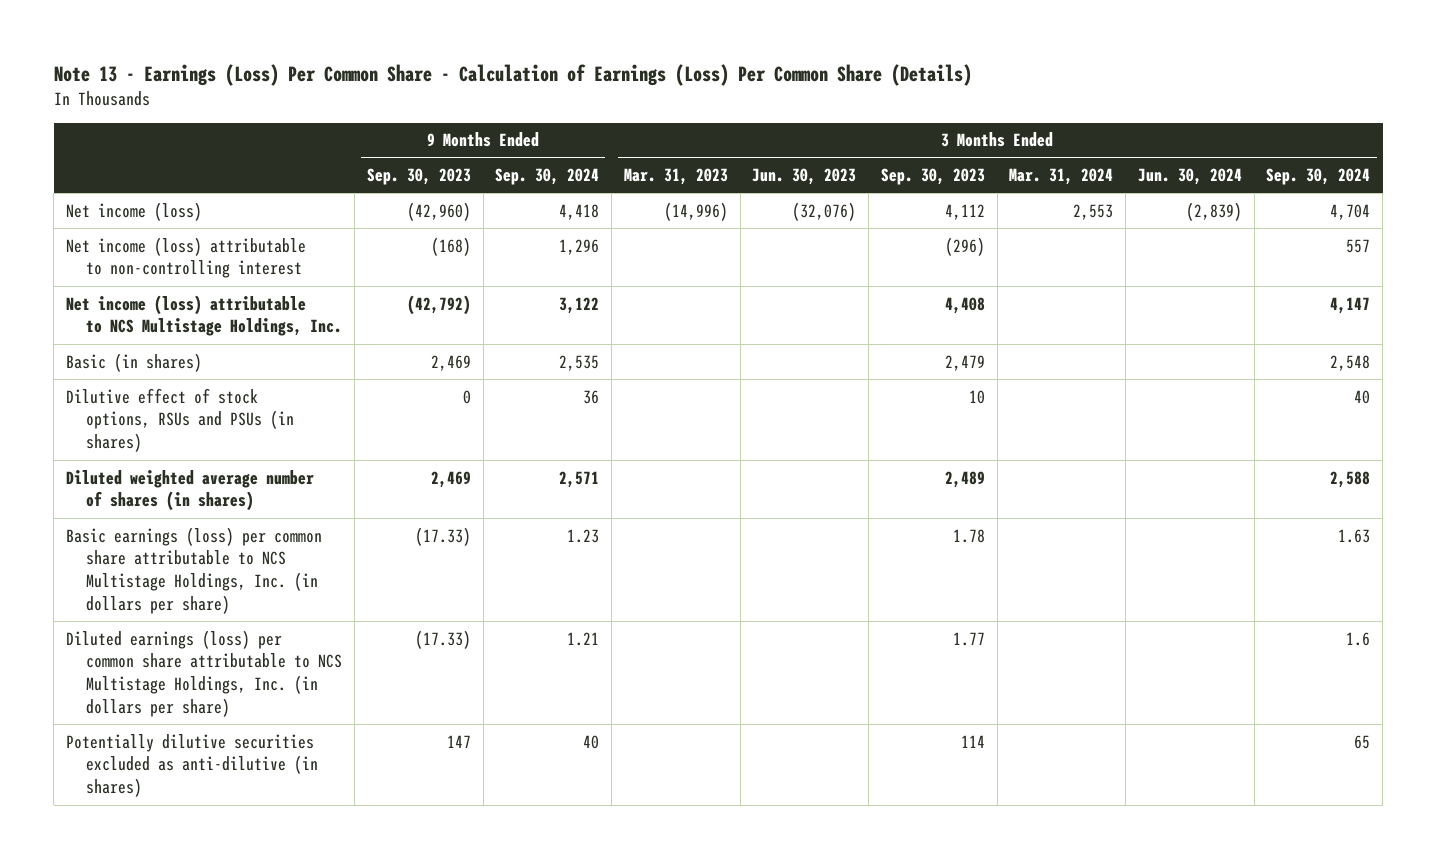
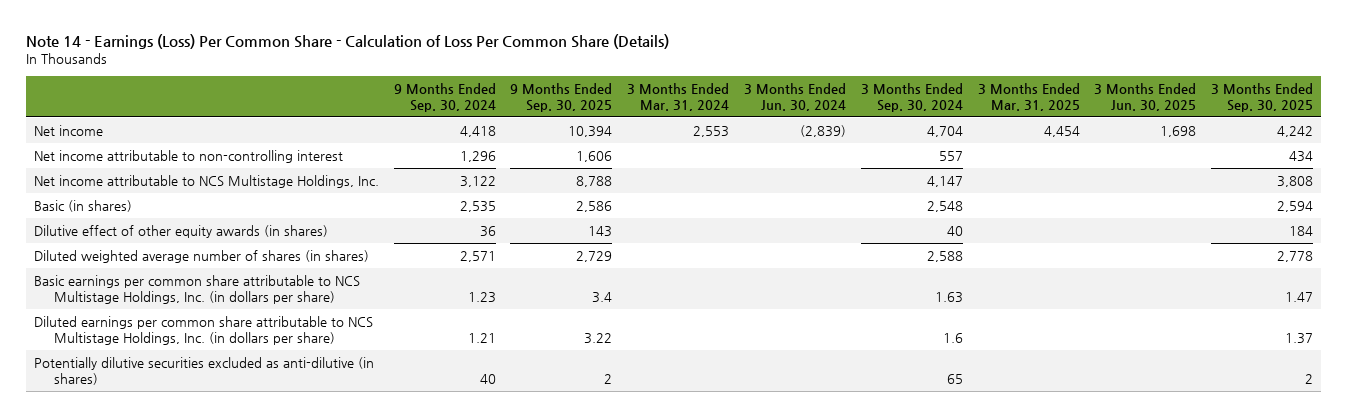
[53,64,972,87] Note 13 - Earnings (Loss) Per Common Share - Calculation of Earnings (Loss) Per Common Share (Details) -> [26,34,670,50] Note 14 - Earnings (Loss) Per Common Share - Calculation of Loss Per Common Share (Details)
[366,168,471,186] Sep. 30, 2023 -> none
[623,168,728,186] Mar. 31, 2023 -> none
[752,168,857,186] Jun. 30, 2023 -> none
[880,168,985,186] Sep. 30, 2023 -> none
none -> [510,82,613,112] 9 Months Ended Sep. 30, 2025
none -> [977,82,1080,111] 3 Months Ended Mar. 31, 2025
none -> [1094,82,1197,111] 3 Months Ended Jun. 30, 2025
none -> [1211,82,1314,112] 3 Months Ended Sep. 30, 2025
[65,201,202,221] Net income (loss) -> [33,124,103,136] Net income
[65,236,306,279] Net income (loss) attributable to non-controlling interest -> [33,149,343,163] Net income attributable to non-controlling interest
[65,294,343,337] Net income (loss) attributable to NCS Multistage Holdings, Inc. -> [33,174,379,188] Net income attributable to NCS Multistage Holdings, Inc.
[65,387,295,453] Dilutive effect of stock options, RSUs and PSUs (in shares) -> [33,224,328,238] Dilutive effect of other equity awards (in shares)
[65,526,322,615] Basic earnings (loss) per common share attributable to NCS Multistage Holdings, Inc. (in dollars per share) -> [33,274,360,304] Basic earnings per common share attributable to NCS Multistage Holdings, Inc. (in dollars per share)
[65,629,343,718] Diluted earnings (loss) per common share attributable to NCS Multistage Holdings, Inc. (in dollars per share) -> [33,315,373,345] Diluted earnings per common share attributable to NCS Multistage Holdings, Inc. (in dollars per share)

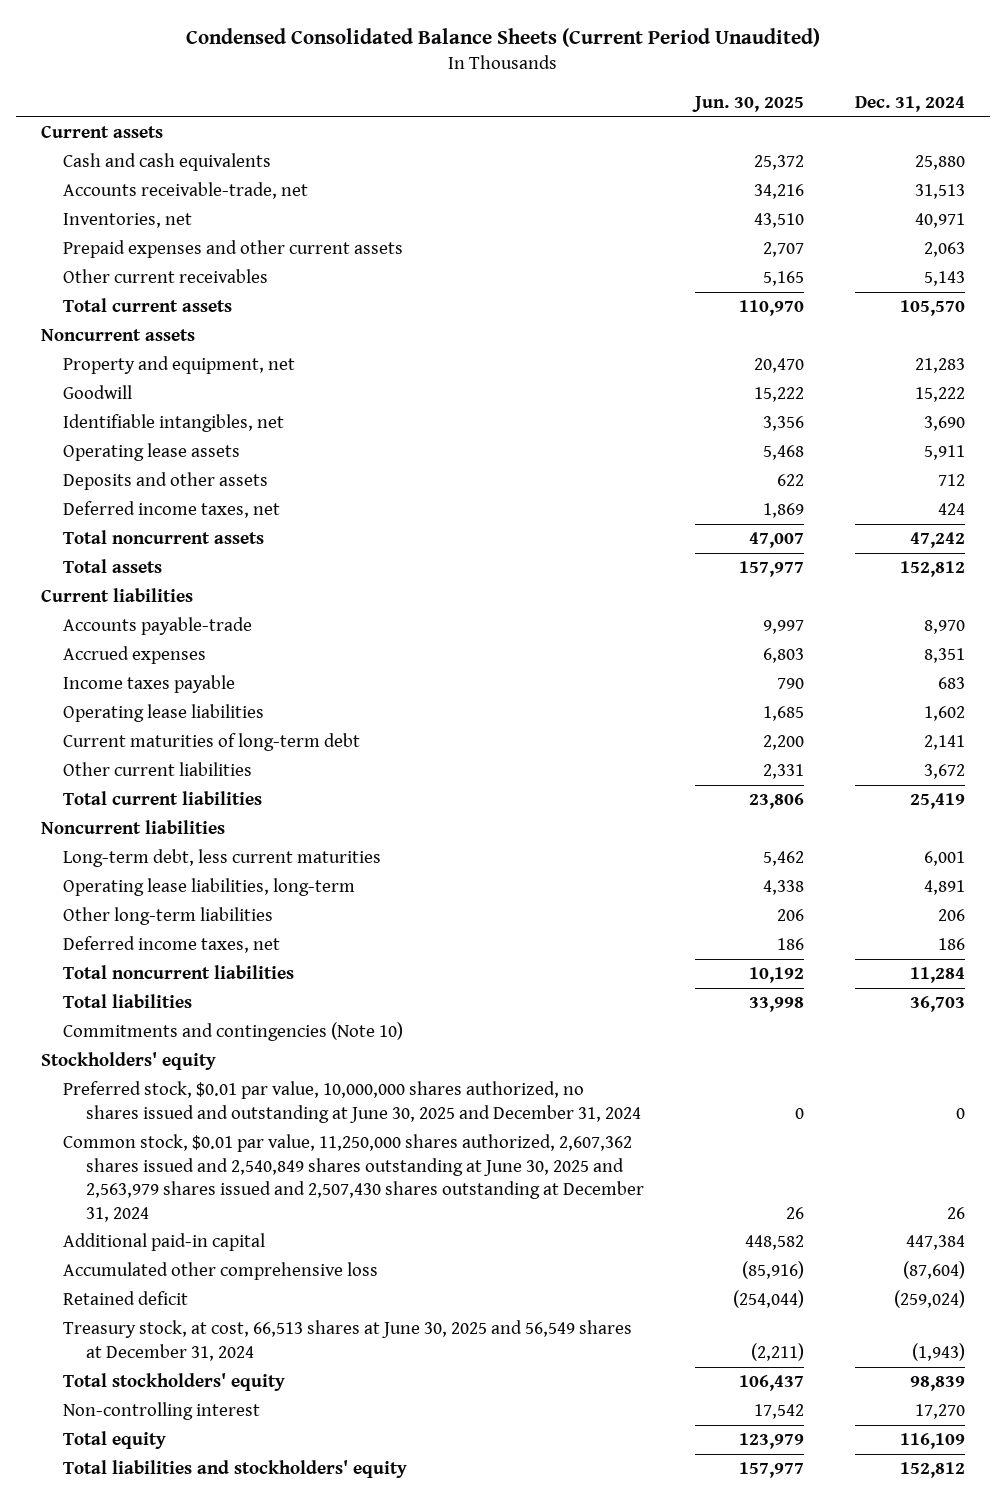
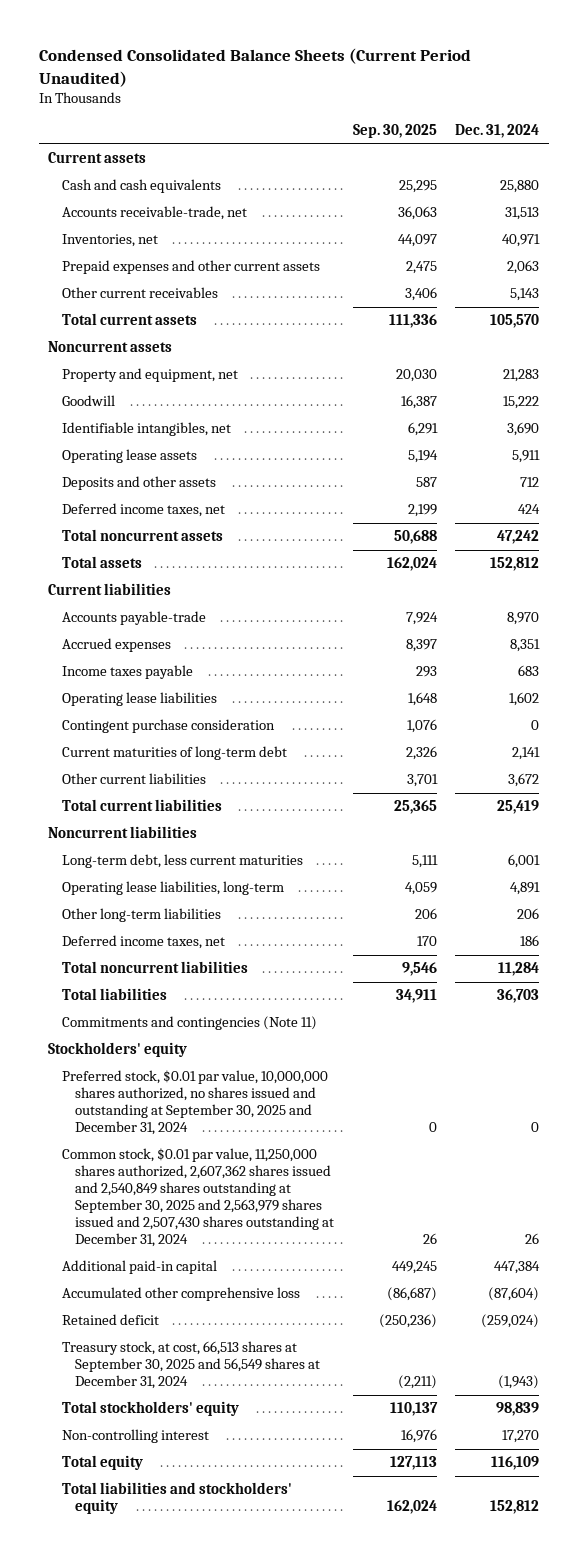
[691,95,804,112] Jun. 30, 2025 -> none
none -> [352,124,437,139] Sep. 30, 2025
none -> [61,719,275,734] Contingent purchase consideration
[63,1022,404,1042] Commitments and contingencies (Note 10) -> [61,1016,317,1031] Commitments and contingencies (Note 11)
[63,1081,641,1123] Preferred stock, $0.01 par value, 10,000,000 shares authorized, no shares issued and outstanding at June 30, 2025 and December 31, 2024 -> [61,1070,328,1136] Preferred stock, $0.01 par value, 10,000,000 shares authorized, no shares issued and outstanding at September 30, 2025 and December 31, 2024
[63,1134,644,1222] Common stock, $0.01 par value, 11,250,000 shares authorized, 2,607,362 shares issued and 2,540,849 shares outstanding at June 30, 2025 and 2,563,979 shares issued and 2,507,430 shares outstanding at December 31, 2024 -> [61,1148,335,1248] Common stock, $0.01 par value, 11,250,000 shares authorized, 2,607,362 shares issued and 2,540,849 shares outstanding at September 30, 2025 and 2,563,979 shares issued and 2,507,430 shares outstanding at December 31, 2024
[63,1320,633,1361] Treasury stock, at cost, 66,513 shares at June 30, 2025 and 56,549 shares at December 31, 2024 -> [61,1341,321,1390] Treasury stock, at cost, 66,513 shares at September 30, 2025 and 56,549 shares at December 31, 2024

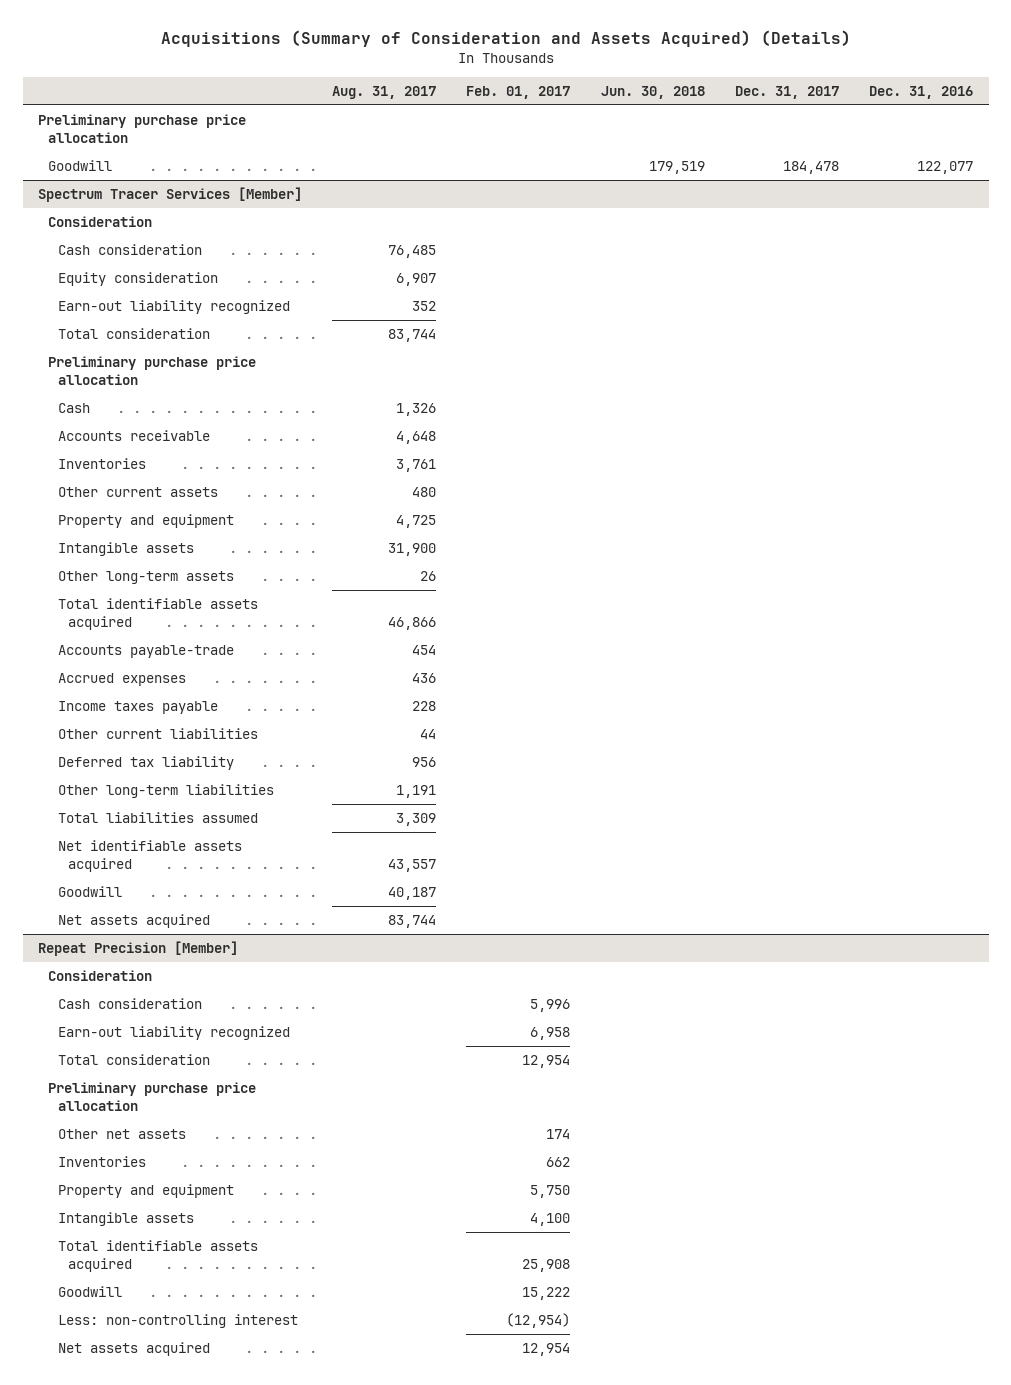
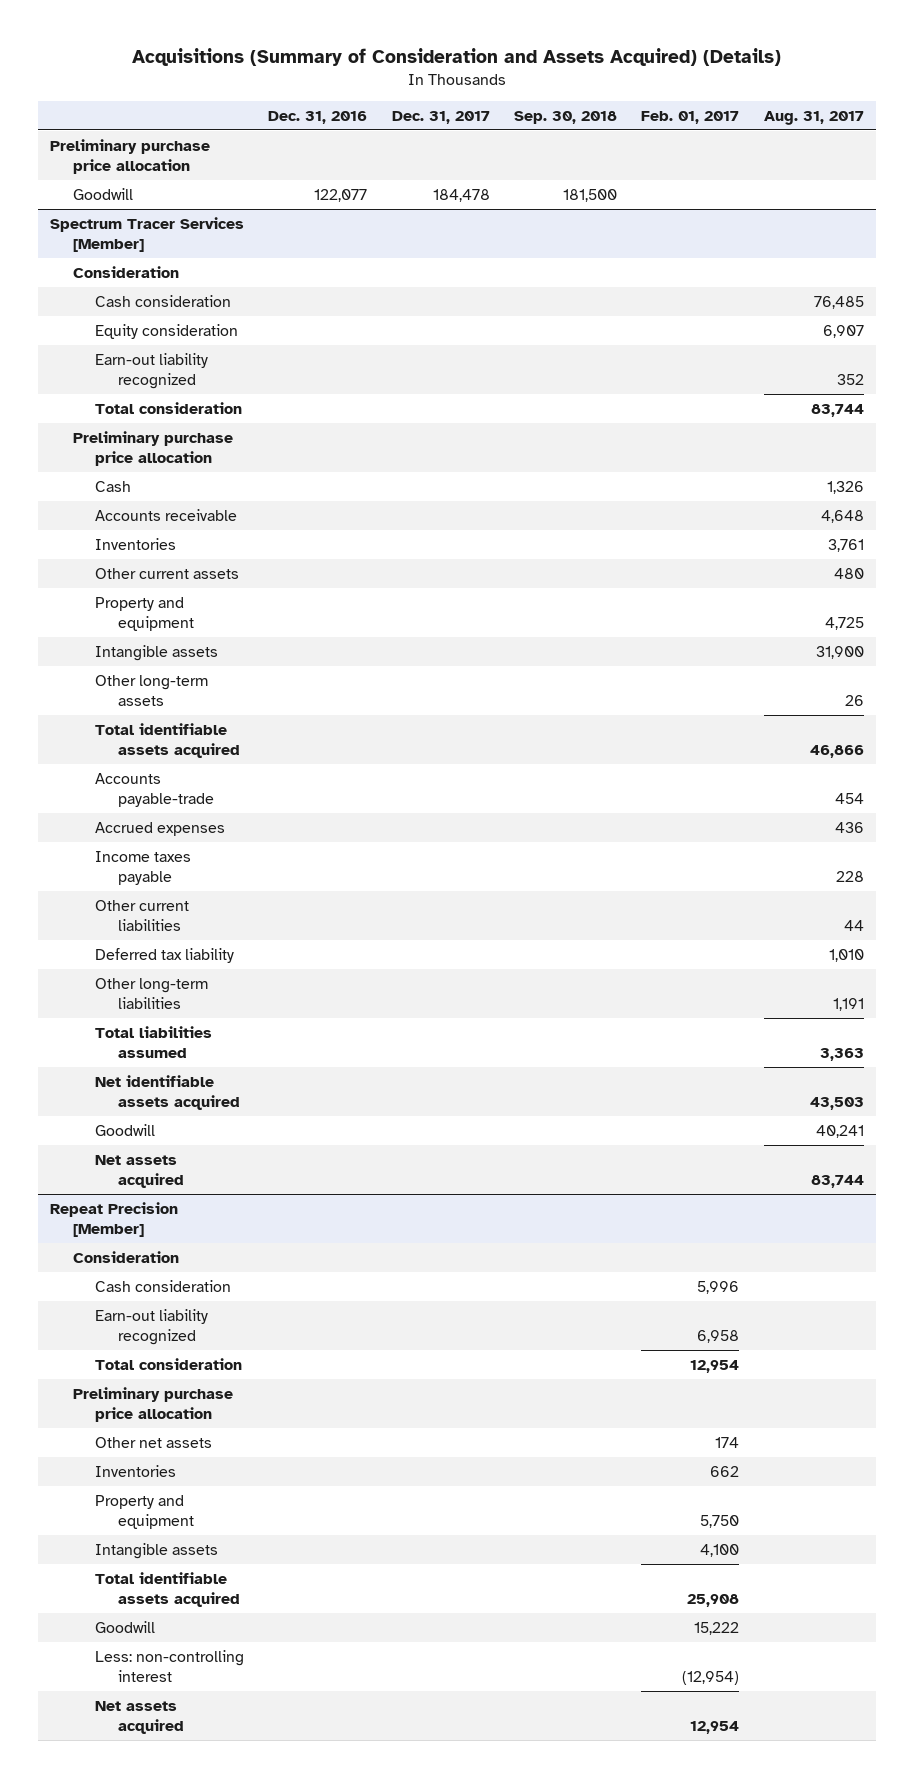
[600,85,705,99] Jun. 30, 2018 -> none
none -> [514,110,618,124] Sep. 30, 2018
[412,756,437,767] 956 -> [828,948,864,962] 1,010
[396,812,437,826] 3,309 -> [819,1048,864,1062] 3,363
[388,858,437,872] 43,557 -> [809,1097,864,1111] 43,503
[388,886,437,900] 40,187 -> [815,1124,864,1138] 40,241

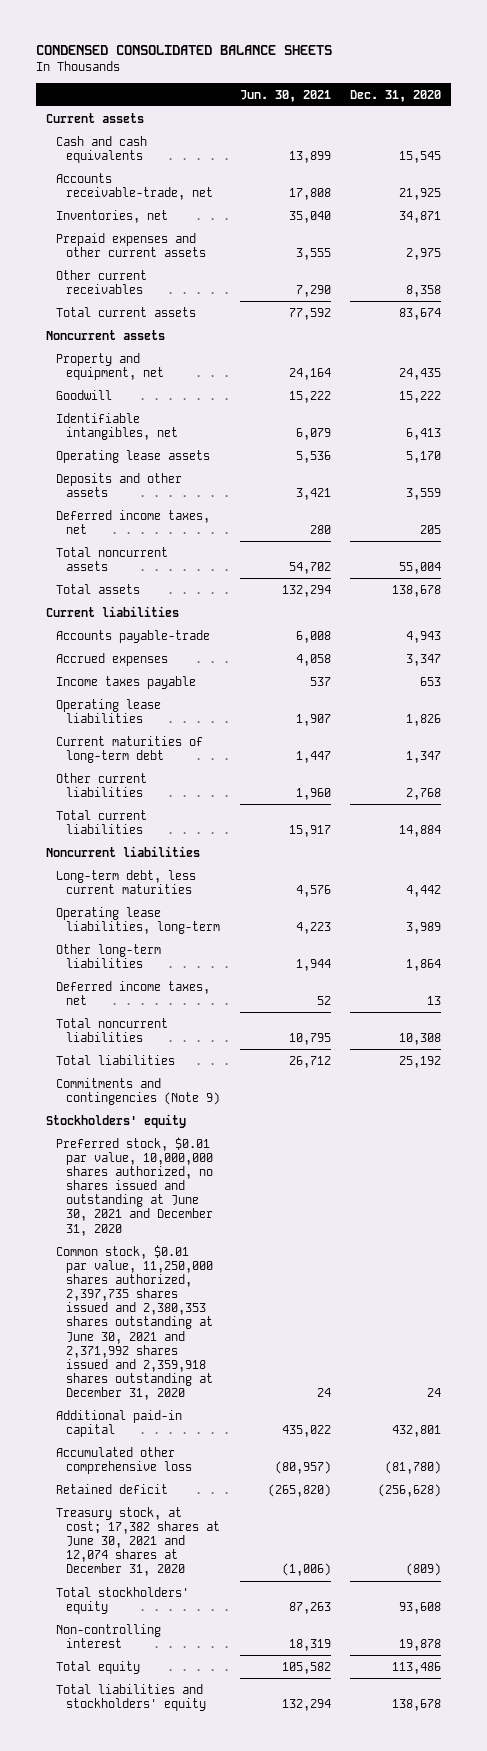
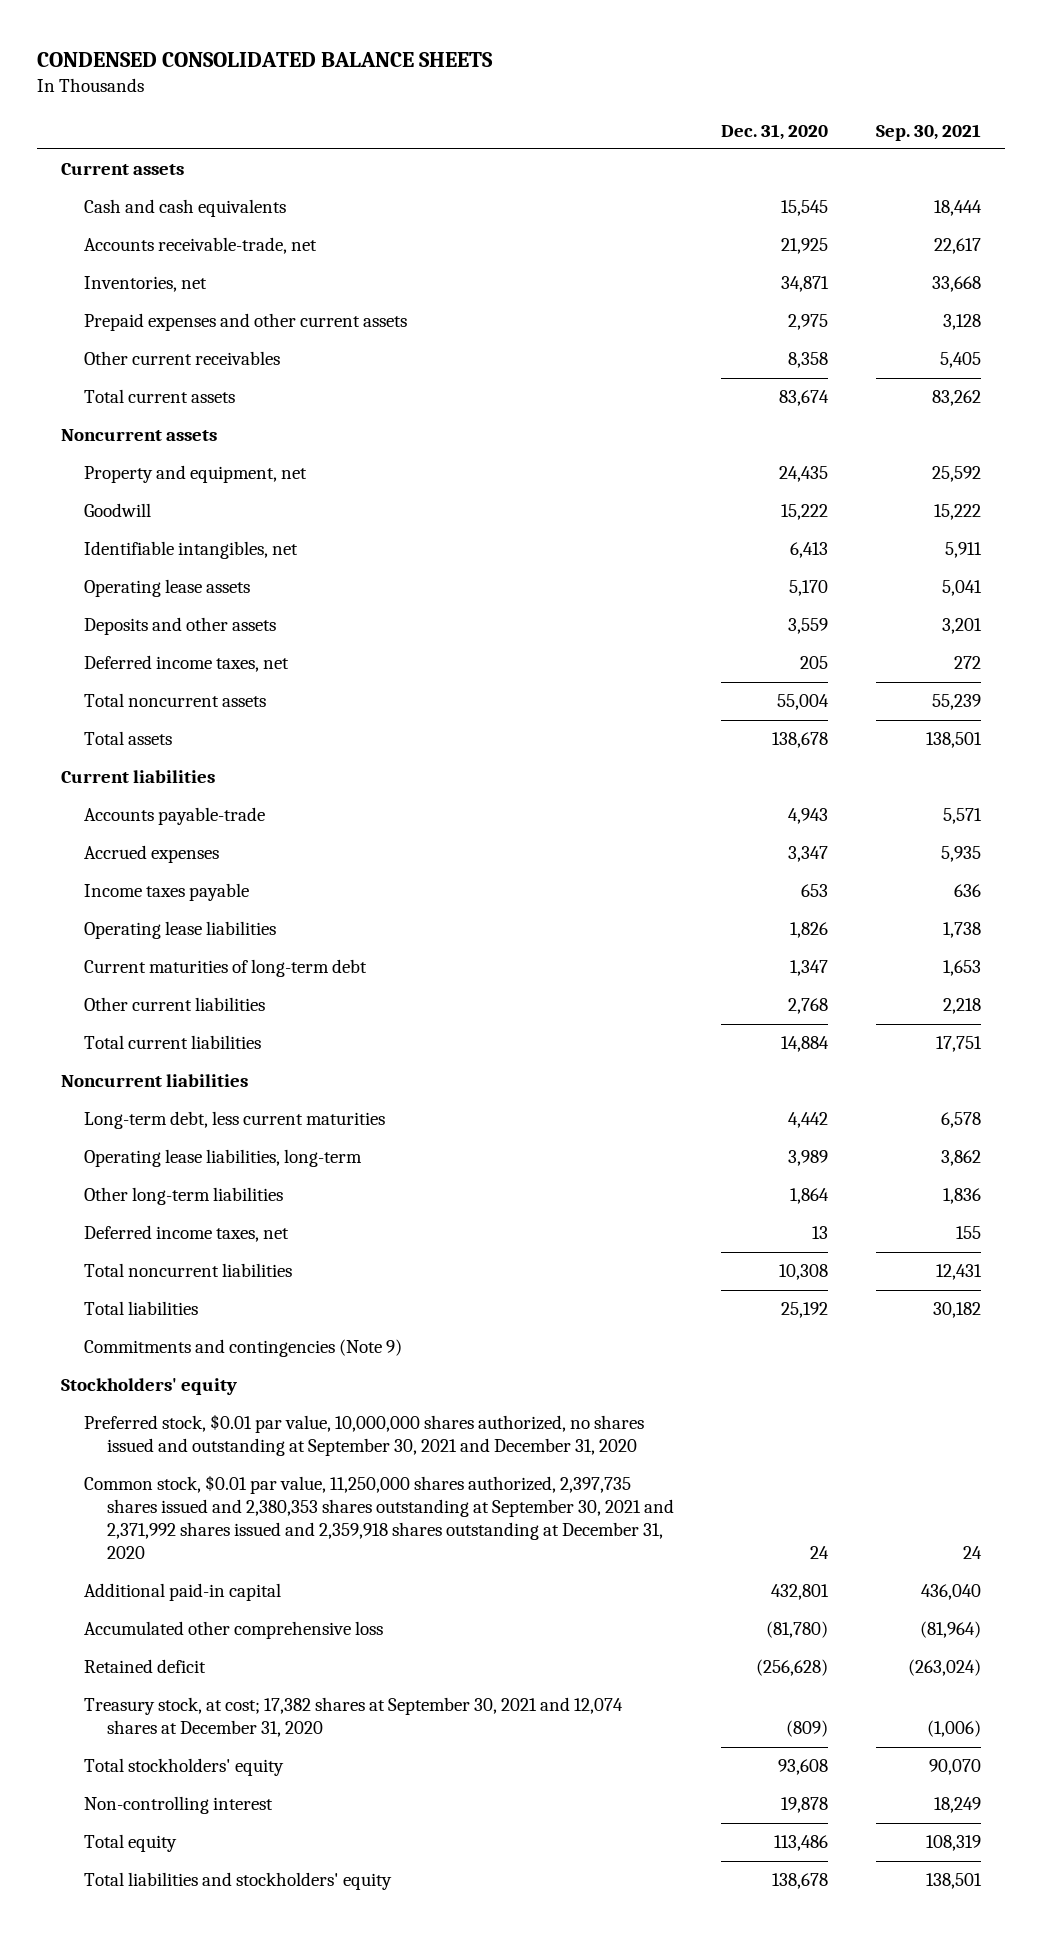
[239,89,331,102] Jun. 30, 2021 -> none
none -> [876,123,982,141] Sep. 30, 2021
[55,1136,213,1236] Preferred stock, $0.01 par value, 10,000,000 shares authorized, no shares issued and outstanding at June 30, 2021 and December 31, 2020 -> [83,1414,644,1457] Preferred stock, $0.01 par value, 10,000,000 shares authorized, no shares issued and outstanding at September 30, 2021 and December 31, 2020
[55,1244,213,1401] Common stock, $0.01 par value, 11,250,000 shares authorized, 2,397,735 shares issued and 2,380,353 shares outstanding at June 30, 2021 and 2,371,992 shares issued and 2,359,918 shares outstanding at December 31, 2020 -> [83,1475,674,1560] Common stock, $0.01 par value, 11,250,000 shares authorized, 2,397,735 shares issued and 2,380,353 shares outstanding at September 30, 2021 and 2,371,992 shares issued and 2,359,918 shares outstanding at December 31, 2020
[55,1506,220,1577] Treasury stock, at cost; 17,382 shares at June 30, 2021 and 12,074 shares at December 31, 2020 -> [83,1697,623,1738] Treasury stock, at cost; 17,382 shares at September 30, 2021 and 12,074 shares at December 31, 2020

